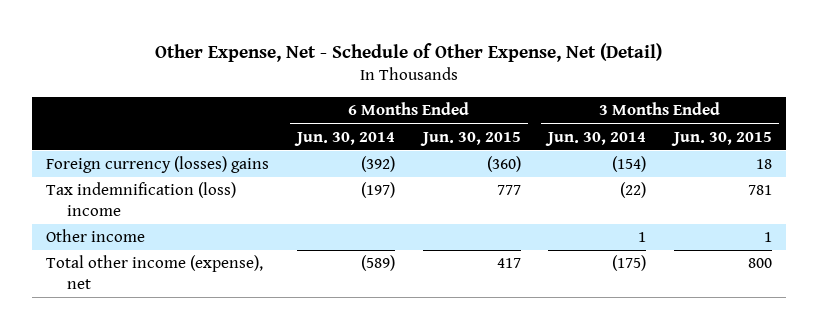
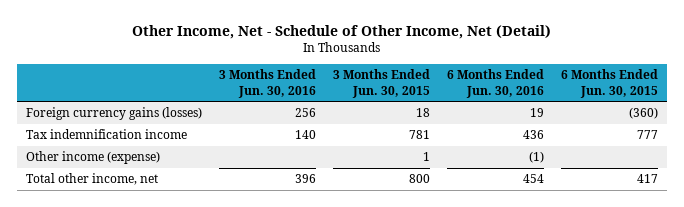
[155,43,663,63] Other Expense, Net - Schedule of Other Expense, Net (Detail) -> [131,24,551,39] Other Income, Net - Schedule of Other Income, Net (Detail)
[293,131,395,146] Jun. 30, 2014 -> none
[545,131,647,146] Jun. 30, 2014 -> none
none -> [218,69,316,98] 3 Months Ended Jun. 30, 2016
none -> [446,69,544,98] 6 Months Ended Jun. 30, 2016
[46,156,270,174] Foreign currency (losses) gains -> [25,107,202,121] Foreign currency gains (losses)
[46,182,237,217] Tax indemnification (loss) income -> [25,129,187,140] Tax indemnification income
[46,229,146,243] Other income -> [25,151,160,165] Other income (expense)
[46,255,264,290] Total other income (expense), net -> [25,173,158,186] Total other income, net

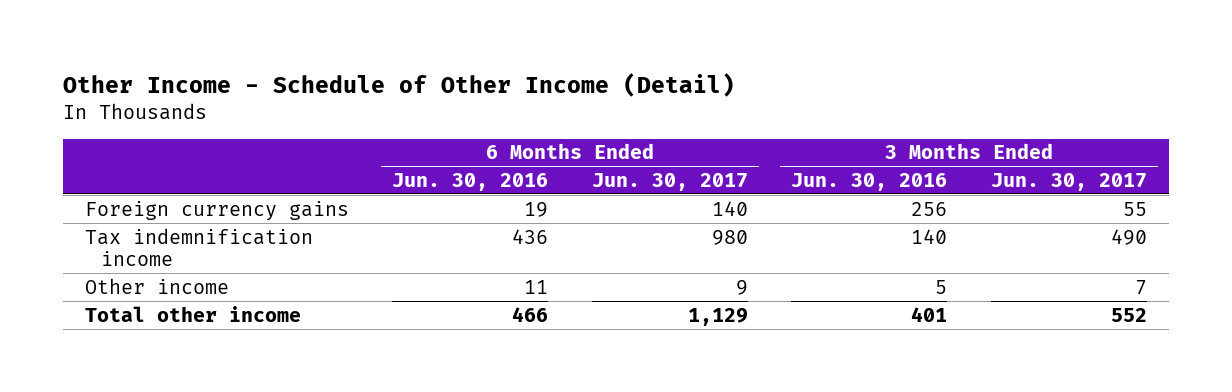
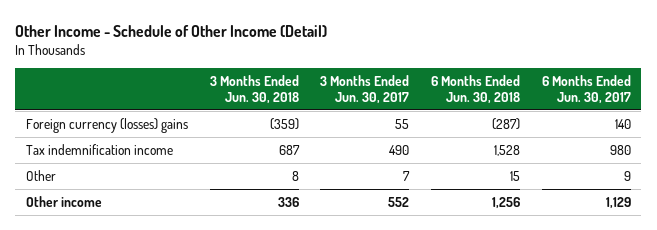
[392,172,549,191] Jun. 30, 2016 -> none
[791,172,948,191] Jun. 30, 2016 -> none
none -> [209,75,299,104] 3 Months Ended Jun. 30, 2018
none -> [430,75,520,104] 6 Months Ended Jun. 30, 2018
[84,200,349,221] Foreign currency gains -> [26,117,189,133] Foreign currency (losses) gains
[84,305,301,322] Total other income -> none
none -> [26,169,57,181] Other
[735,279,748,295] 9 -> [605,196,631,209] 1,129
[1134,279,1147,295] 7 -> [388,196,410,207] 552

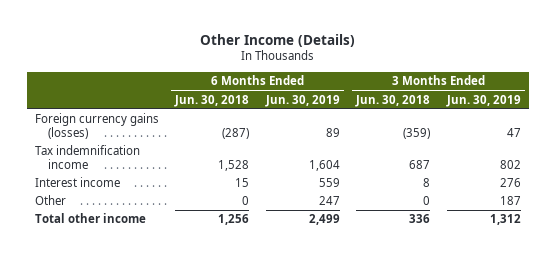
[15,24,328,37] Other Income - Schedule of Other Income (Detail) -> [199,33,355,47] Other Income (Details)
[320,75,410,104] 3 Months Ended Jun. 30, 2017 -> none
[541,75,631,104] 6 Months Ended Jun. 30, 2017 -> none
none -> [264,94,340,107] Jun. 30, 2019
none -> [445,94,521,107] Jun. 30, 2019
[26,117,189,133] Foreign currency (losses) gains -> [34,113,159,140] Foreign currency gains (losses)
none -> [34,177,120,188] Interest income
[291,170,299,181] 8 -> [423,196,431,206] 0
[509,170,520,181] 15 -> [242,196,250,206] 0
[26,195,103,207] Other income -> [34,213,146,224] Total other income

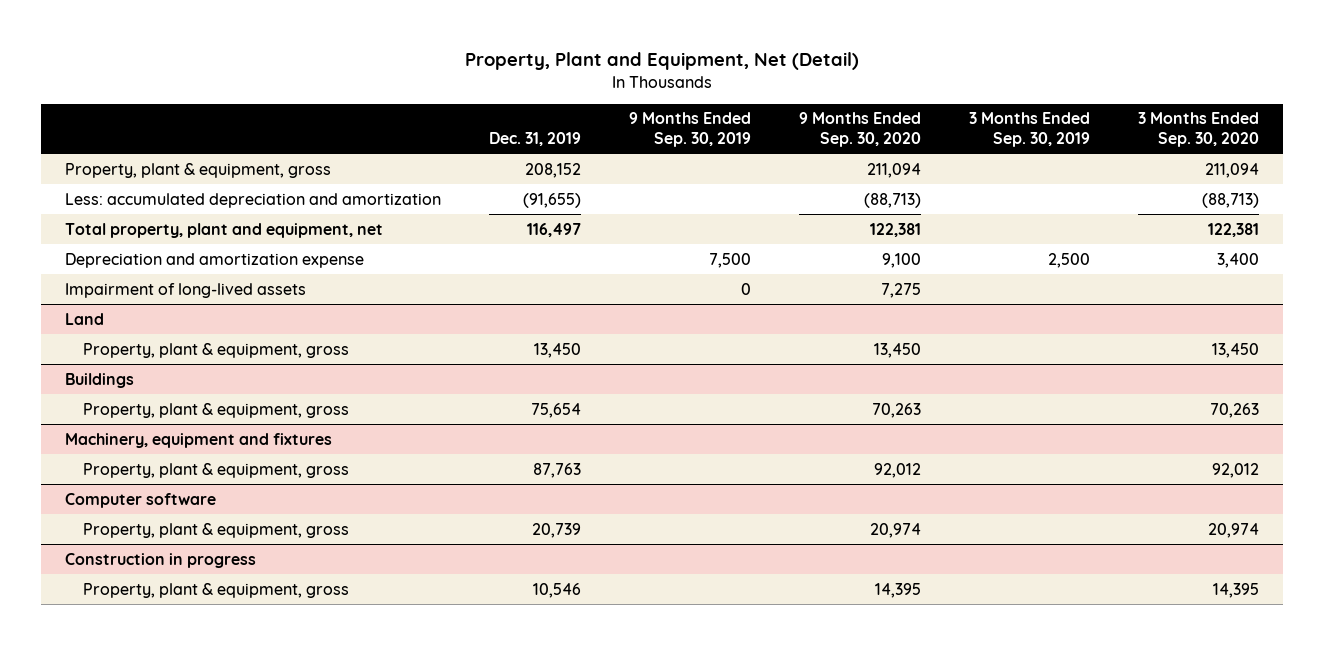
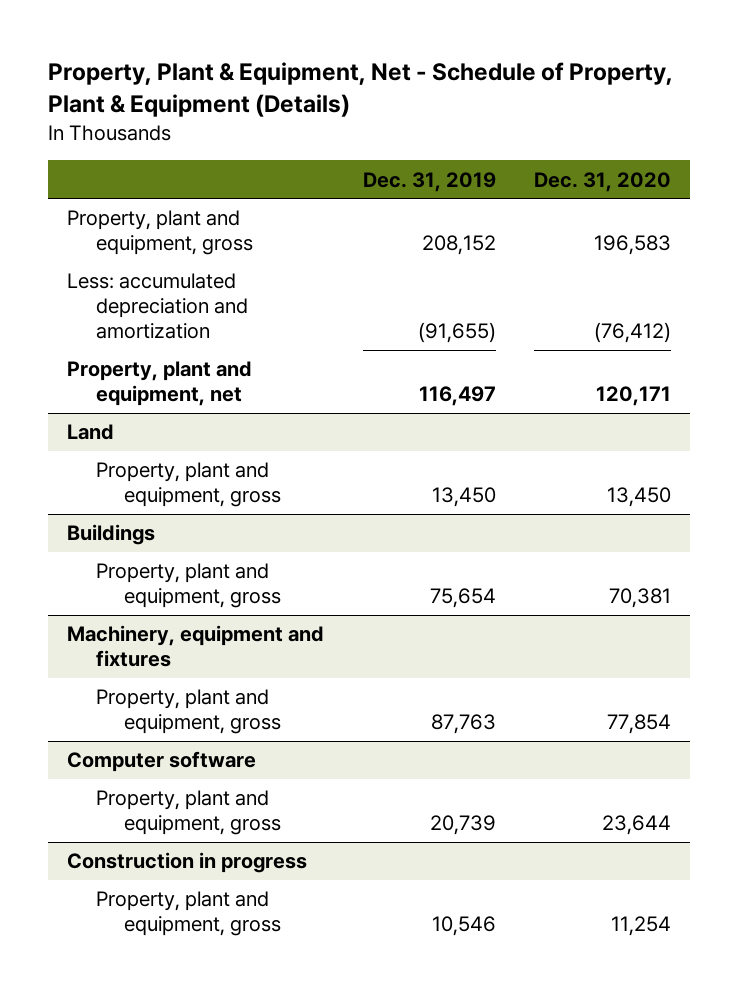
[465,51,860,70] Property, Plant and Equipment, Net (Detail) -> [47,61,673,117] Property, Plant & Equipment, Net - Schedule of Property, Plant & Equipment (Details)
[629,112,752,148] 9 Months Ended Sep. 30, 2019 -> none
[799,112,922,148] 9 Months Ended Sep. 30, 2020 -> none
[969,112,1091,148] 3 Months Ended Sep. 30, 2019 -> none
[1138,112,1260,148] 3 Months Ended Sep. 30, 2020 -> none
none -> [534,171,672,192] Dec. 31, 2020
[64,162,331,178] Property, plant & equipment, gross -> [67,210,253,256] Property, plant and equipment, gross
[64,252,364,268] Depreciation and amortization expense -> none
[64,282,306,298] Impairment of long-lived assets -> none
[64,222,383,238] Total property, plant and equipment, net -> [67,361,253,407] Property, plant and equipment, net
[82,342,349,358] Property, plant & equipment, gross -> [95,462,282,508] Property, plant and equipment, gross
[82,402,349,418] Property, plant & equipment, gross -> [95,563,282,609] Property, plant and equipment, gross
[82,462,349,478] Property, plant & equipment, gross -> [95,689,282,735] Property, plant and equipment, gross
[82,522,349,538] Property, plant & equipment, gross -> [95,790,282,836] Property, plant and equipment, gross
[82,582,349,598] Property, plant & equipment, gross -> [95,891,282,937] Property, plant and equipment, gross

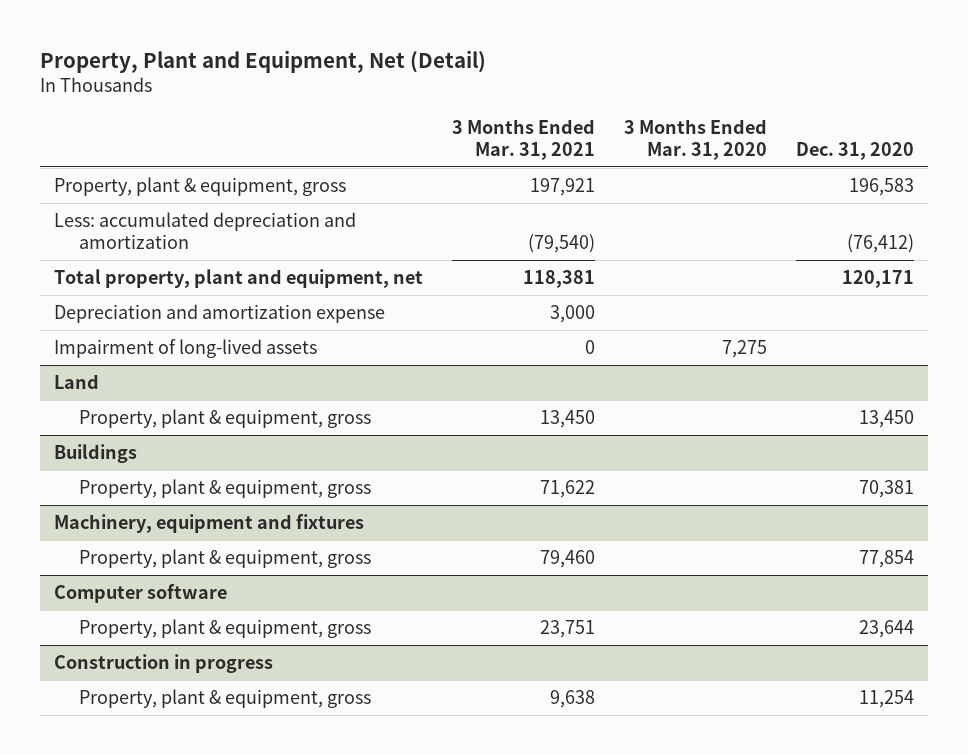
[47,61,673,117] Property, Plant & Equipment, Net - Schedule of Property, Plant & Equipment (Details) -> [40,49,487,73] Property, Plant and Equipment, Net (Detail)
[362,171,496,192] Dec. 31, 2019 -> none
none -> [452,118,596,160] 3 Months Ended Mar. 31, 2021
none -> [624,118,768,160] 3 Months Ended Mar. 31, 2020
[67,210,253,256] Property, plant and equipment, gross -> [54,177,347,197] Property, plant & equipment, gross
[67,361,253,407] Property, plant and equipment, net -> [54,269,424,289] Total property, plant and equipment, net
none -> [54,304,386,324] Depreciation and amortization expense
none -> [54,339,318,359] Impairment of long-lived assets
[95,462,282,508] Property, plant and equipment, gross -> [79,409,372,429] Property, plant & equipment, gross
[95,563,282,609] Property, plant and equipment, gross -> [79,479,372,499] Property, plant & equipment, gross
[95,689,282,735] Property, plant and equipment, gross -> [79,549,372,569] Property, plant & equipment, gross
[95,790,282,836] Property, plant and equipment, gross -> [79,619,372,639] Property, plant & equipment, gross
[95,891,282,937] Property, plant and equipment, gross -> [79,689,372,709] Property, plant & equipment, gross

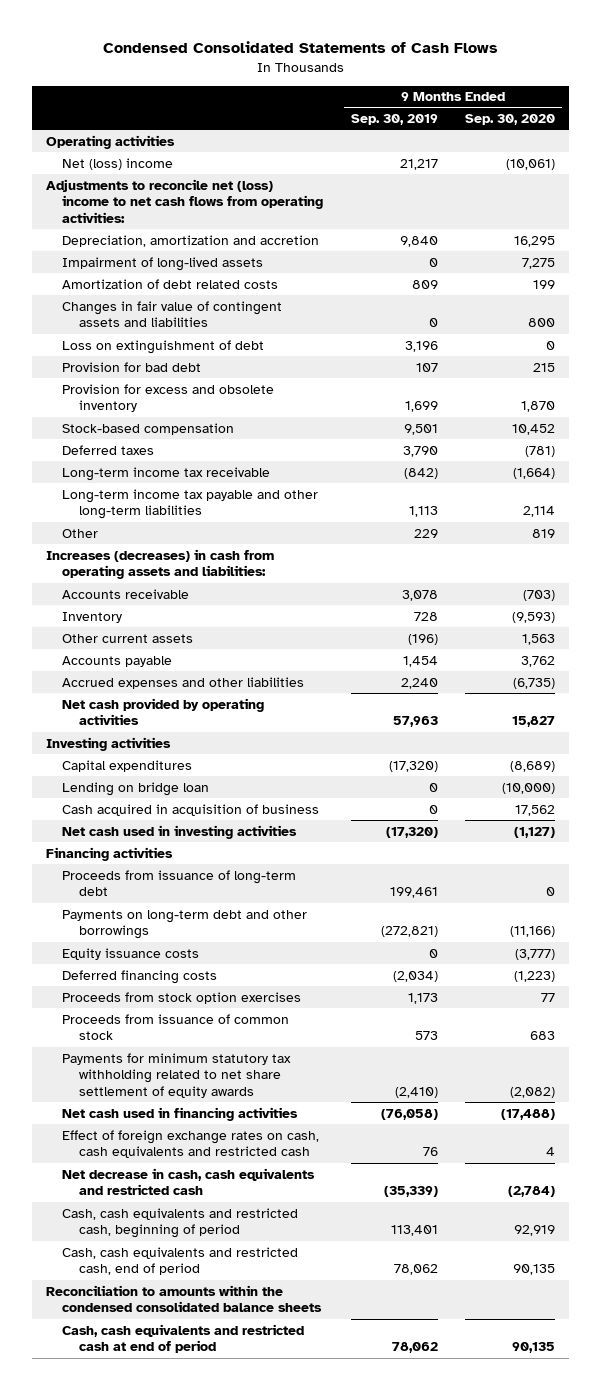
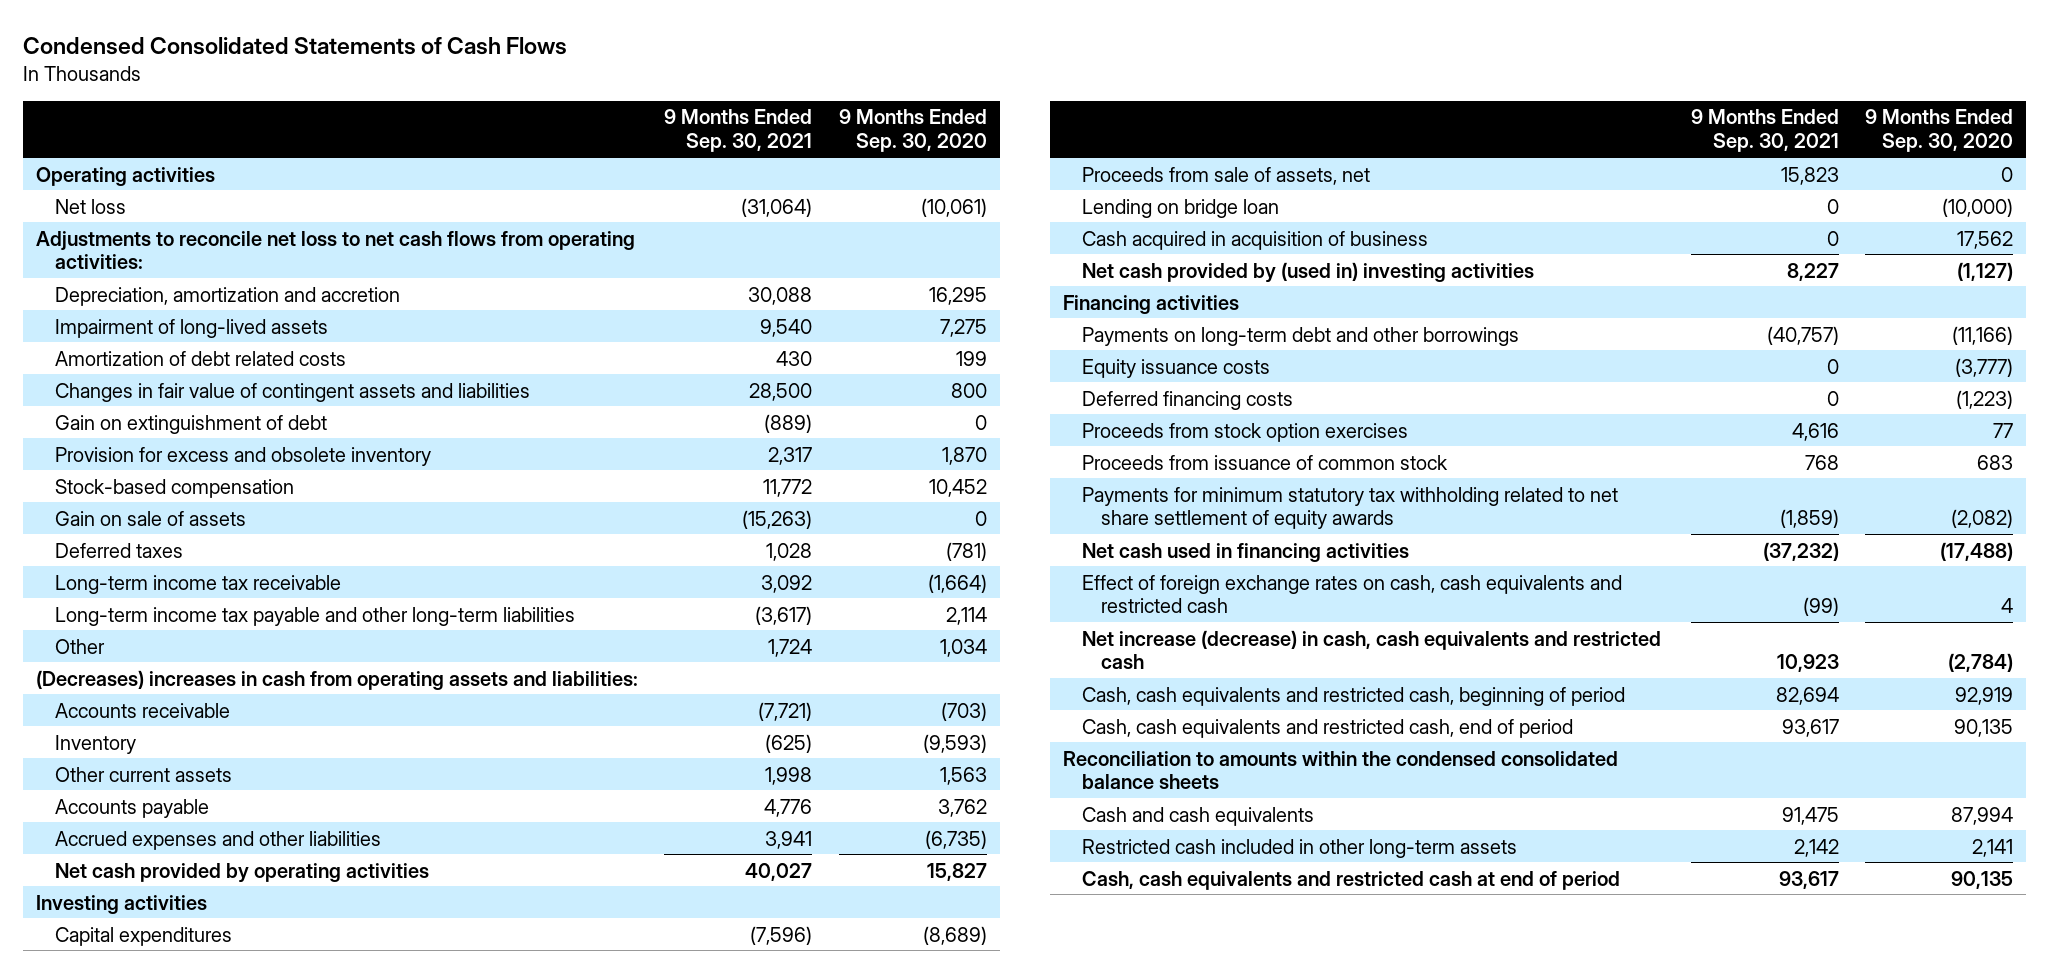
[350,113,438,125] Sep. 30, 2019 -> none
none -> [664,109,813,153] 9 Months Ended Sep. 30, 2021
[62,157,174,170] Net (loss) income -> [55,198,127,214] Net loss
[45,178,324,223] Adjustments to reconcile net (loss) income to net cash flows from operating activities: -> [36,230,636,270] Adjustments to reconcile net loss to net cash flows from operating activities:
[62,361,202,372] Provision for bad debt -> none
[62,339,265,354] Loss on extinguishment of debt -> [55,414,328,434] Gain on extinguishment of debt
none -> [55,510,247,526] Gain on sale of assets
[532,528,556,538] 819 -> [939,638,987,657] 1,034
[45,548,274,580] Increases (decreases) in cash from operating assets and liabilities: -> [36,669,639,690] (Decreases) increases in cash from operating assets and liabilities:
none -> [1081,166,1370,185] Proceeds from sale of assets, net
[62,824,298,839] Net cash used in investing activities -> [1081,261,1534,283] Net cash provided by (used in) investing activities
[62,869,297,897] Proceeds from issuance of long-term debt -> none
[62,1167,316,1196] Net decrease in cash, cash equivalents and restricted cash -> [1081,629,1661,670] Net increase (decrease) in cash, cash equivalents and restricted cash
none -> [1081,806,1314,826] Cash and cash equivalents
none -> [1081,838,1517,858] Restricted cash included in other long-term assets

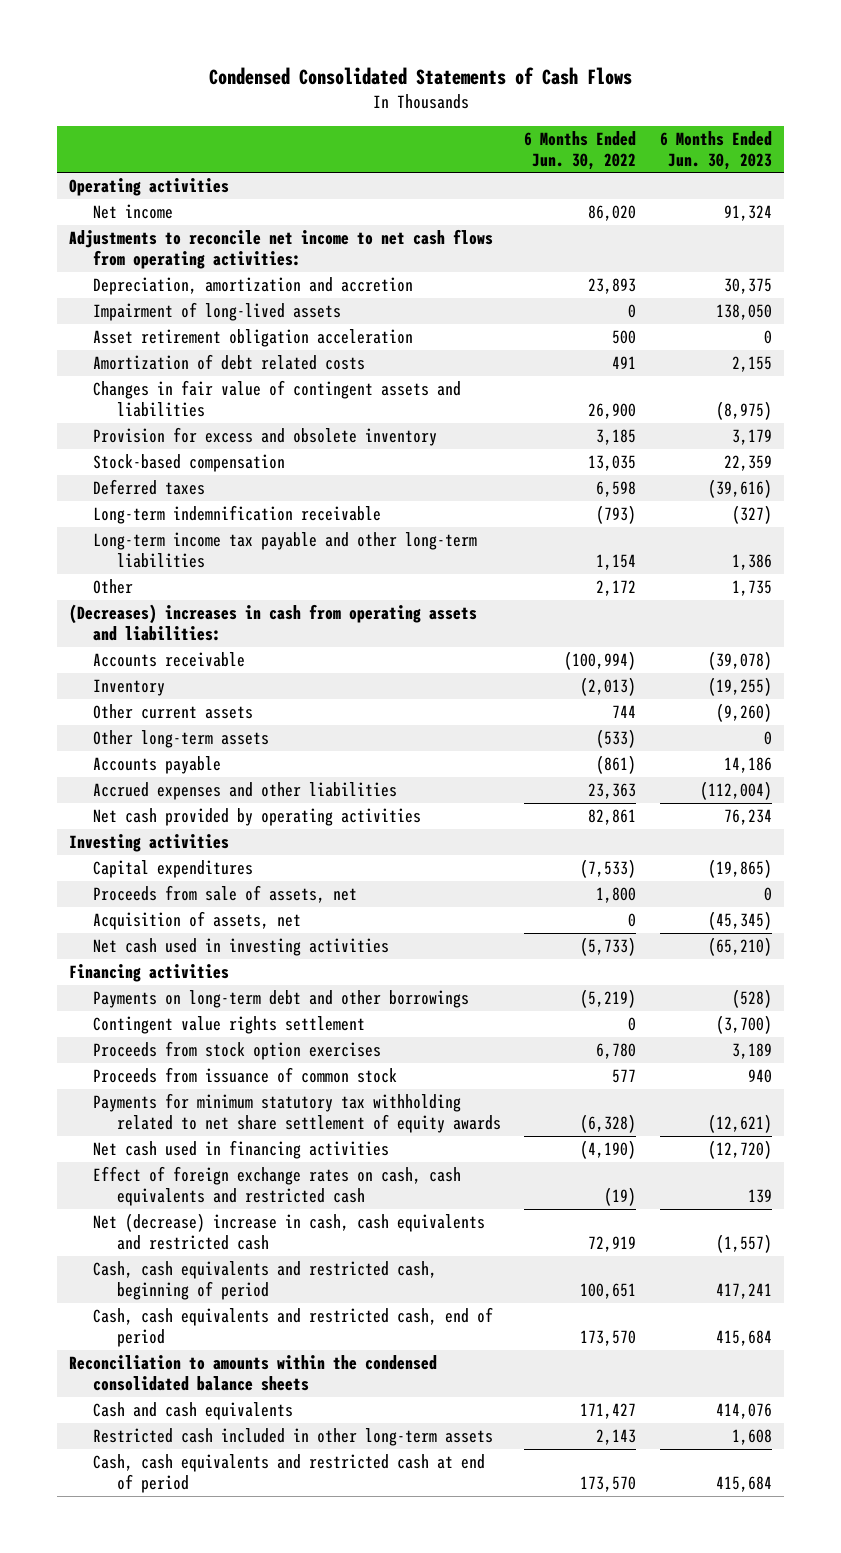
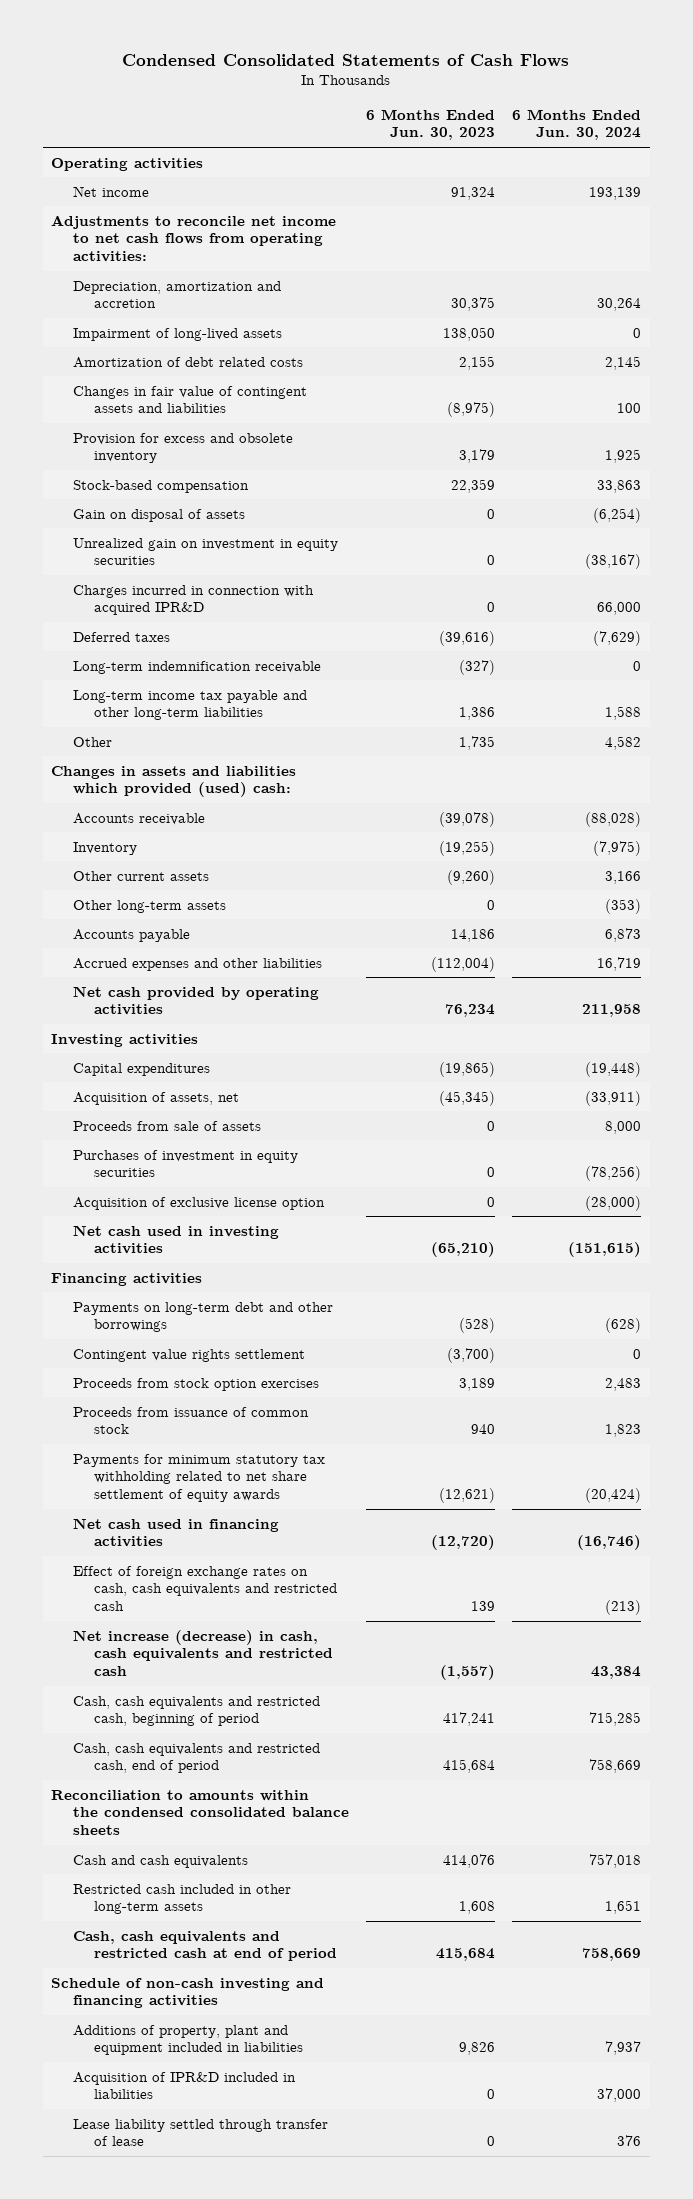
[524,130,637,170] 6 Months Ended Jun. 30, 2022 -> none
none -> [512,108,642,141] 6 Months Ended Jun. 30, 2024
[92,329,413,348] Asset retirement obligation acceleration -> none
none -> [72,508,245,522] Gain on disposal of assets
none -> [72,537,338,566] Unrealized gain on investment in equity securities
none -> [72,584,314,616] Charges incurred in connection with acquired IPR&D
[68,604,477,641] (Decreases) increases in cash from operating assets and liabilities: -> [51,765,297,798] Changes in assets and liabilities which provided (used) cash:
[92,885,357,904] Proceeds from sale of assets, net -> none
none -> [72,1120,261,1131] Proceeds from sale of assets
none -> [72,1149,298,1178] Purchases of investment in equity securities
none -> [72,1196,325,1210] Acquisition of exclusive license option
[92,1213,485,1250] Net (decrease) increase in cash, cash equivalents and restricted cash -> [72,1629,333,1676] Net increase (decrease) in cash, cash equivalents and restricted cash
none -> [51,1977,325,2009] Schedule of non-cash investing and financing activities
none -> [72,2024,303,2056] Additions of property, plant and equipment included in liabilities
none -> [72,2071,296,2100] Acquisition of IPR&D included in liabilities
none -> [72,2118,328,2147] Lease liability settled through transfer of lease

